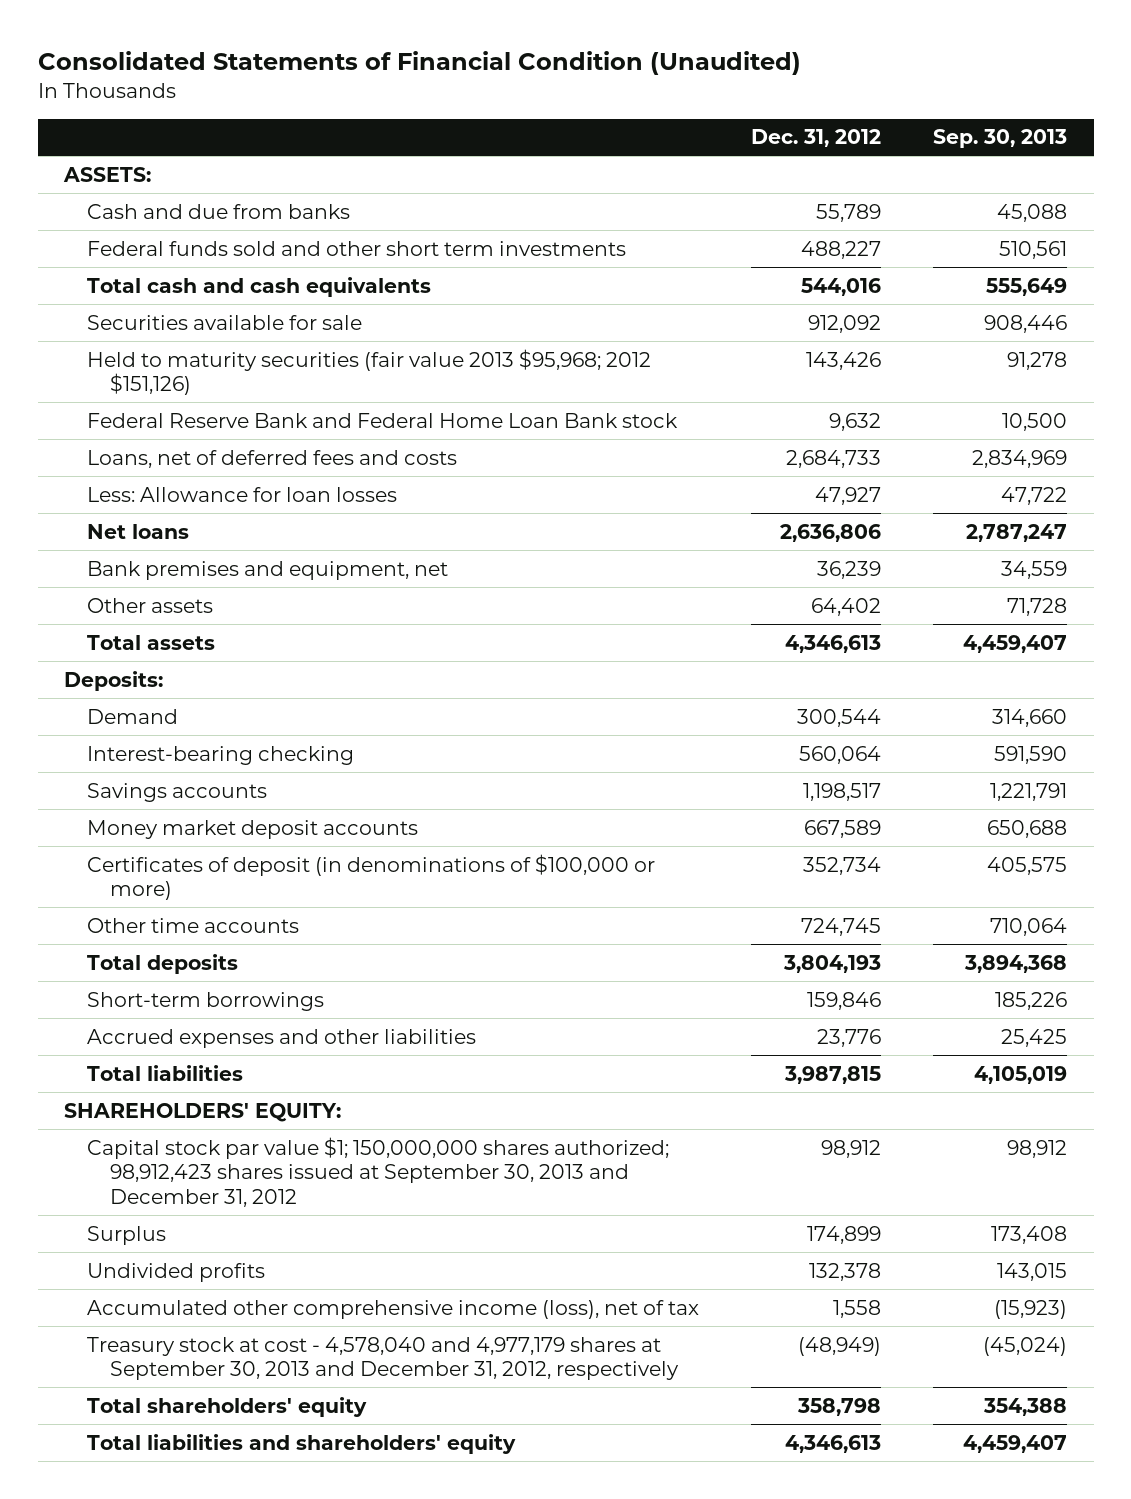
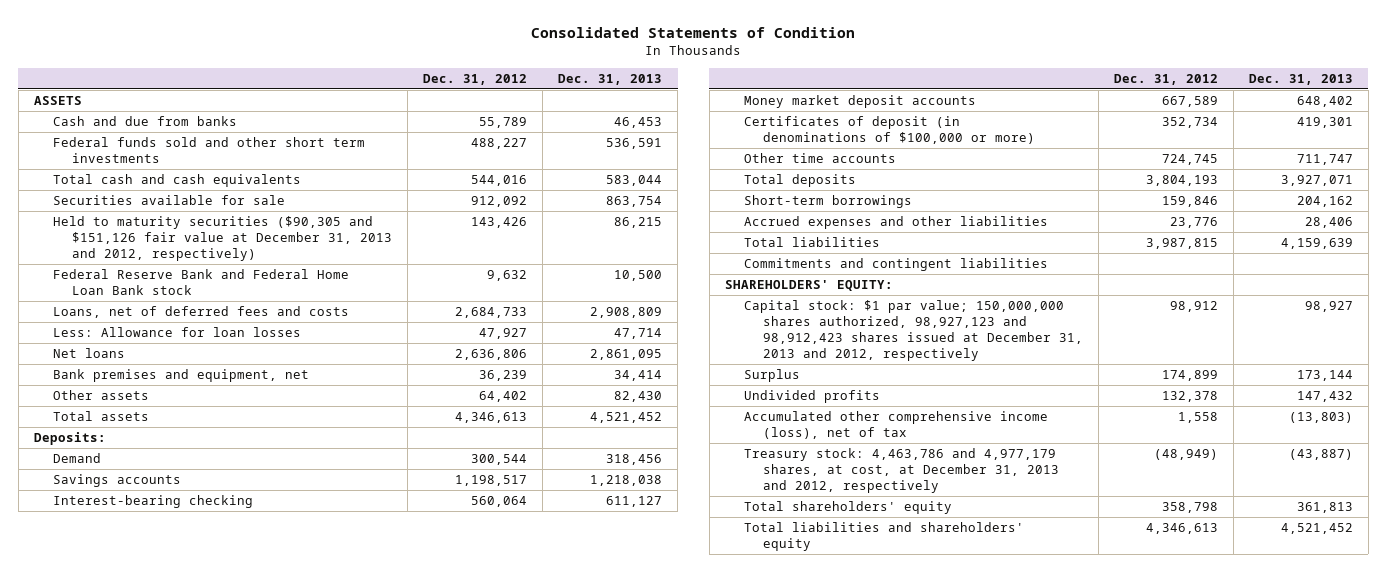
[37,50,801,75] Consolidated Statements of Financial Condition (Unaudited) -> [531,26,856,38] Consolidated Statements of Condition
[933,129,1068,149] Sep. 30, 2013 -> none
none -> [558,73,663,85] Dec. 31, 2013
[62,166,151,182] ASSETS: -> [33,96,82,106] ASSETS
[86,348,651,396] Held to maturity securities (fair value 2013 $95,968; 2012 $151,126) -> [53,216,393,262] Held to maturity securities ($90,305 and $151,126 fair value at December 31, 2013 and 2012, respectively)
[86,745,354,765] Interest-bearing checking -> [53,495,254,509] Interest-bearing checking
none -> [743,258,1048,272] Commitments and contingent liabilities
[86,1136,669,1208] Capital stock par value $1; 150,000,000 shares authorized; 98,912,423 shares issued at September 30, 2013 and December 31, 2012 -> [743,300,1084,362] Capital stock: $1 par value; 150,000,000 shares authorized, 98,927,123 and 98,912,423 shares issued at December 31, 2013 and 2012, respectively
[86,1336,679,1381] Treasury stock at cost - 4,578,040 and 4,977,179 shares at September 30, 2013 and December 31, 2012, respectively -> [743,448,1060,494] Treasury stock: 4,463,786 and 4,977,179 shares, at cost, at December 31, 2013 and 2012, respectively

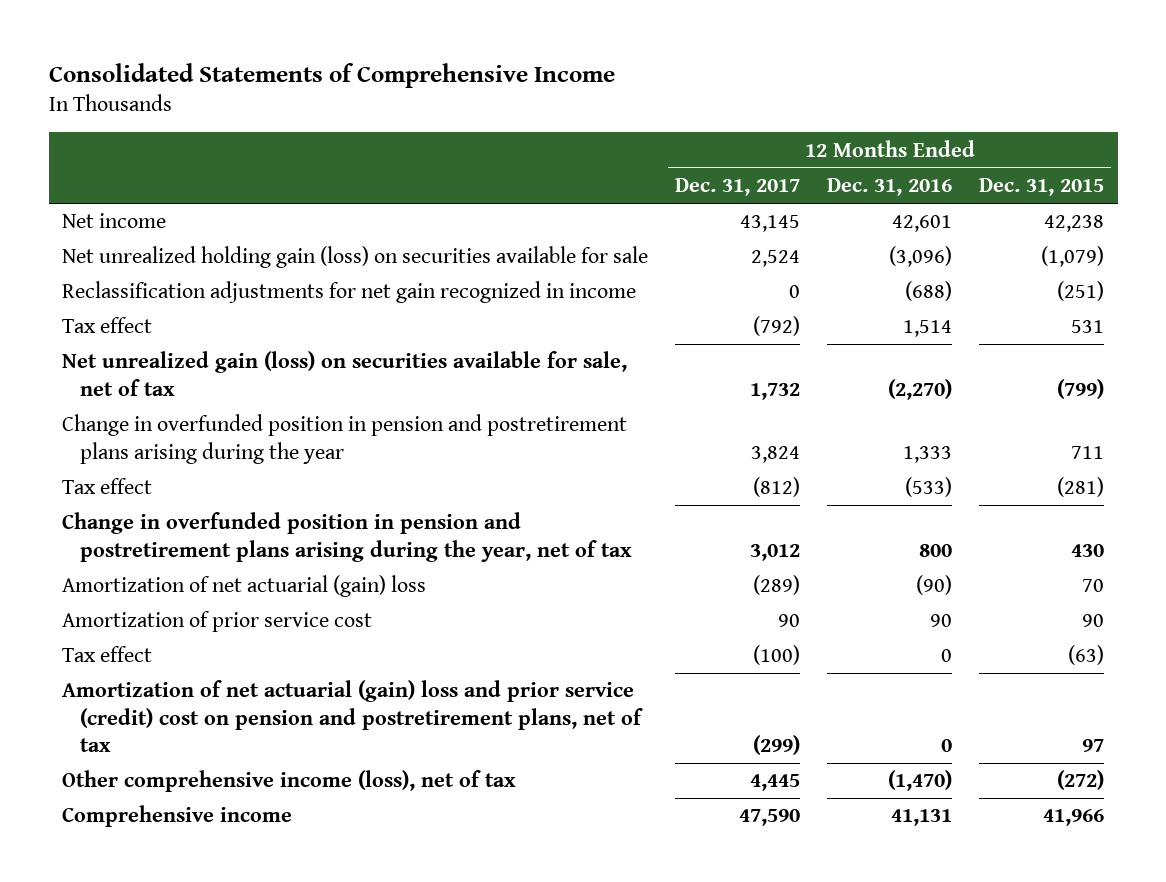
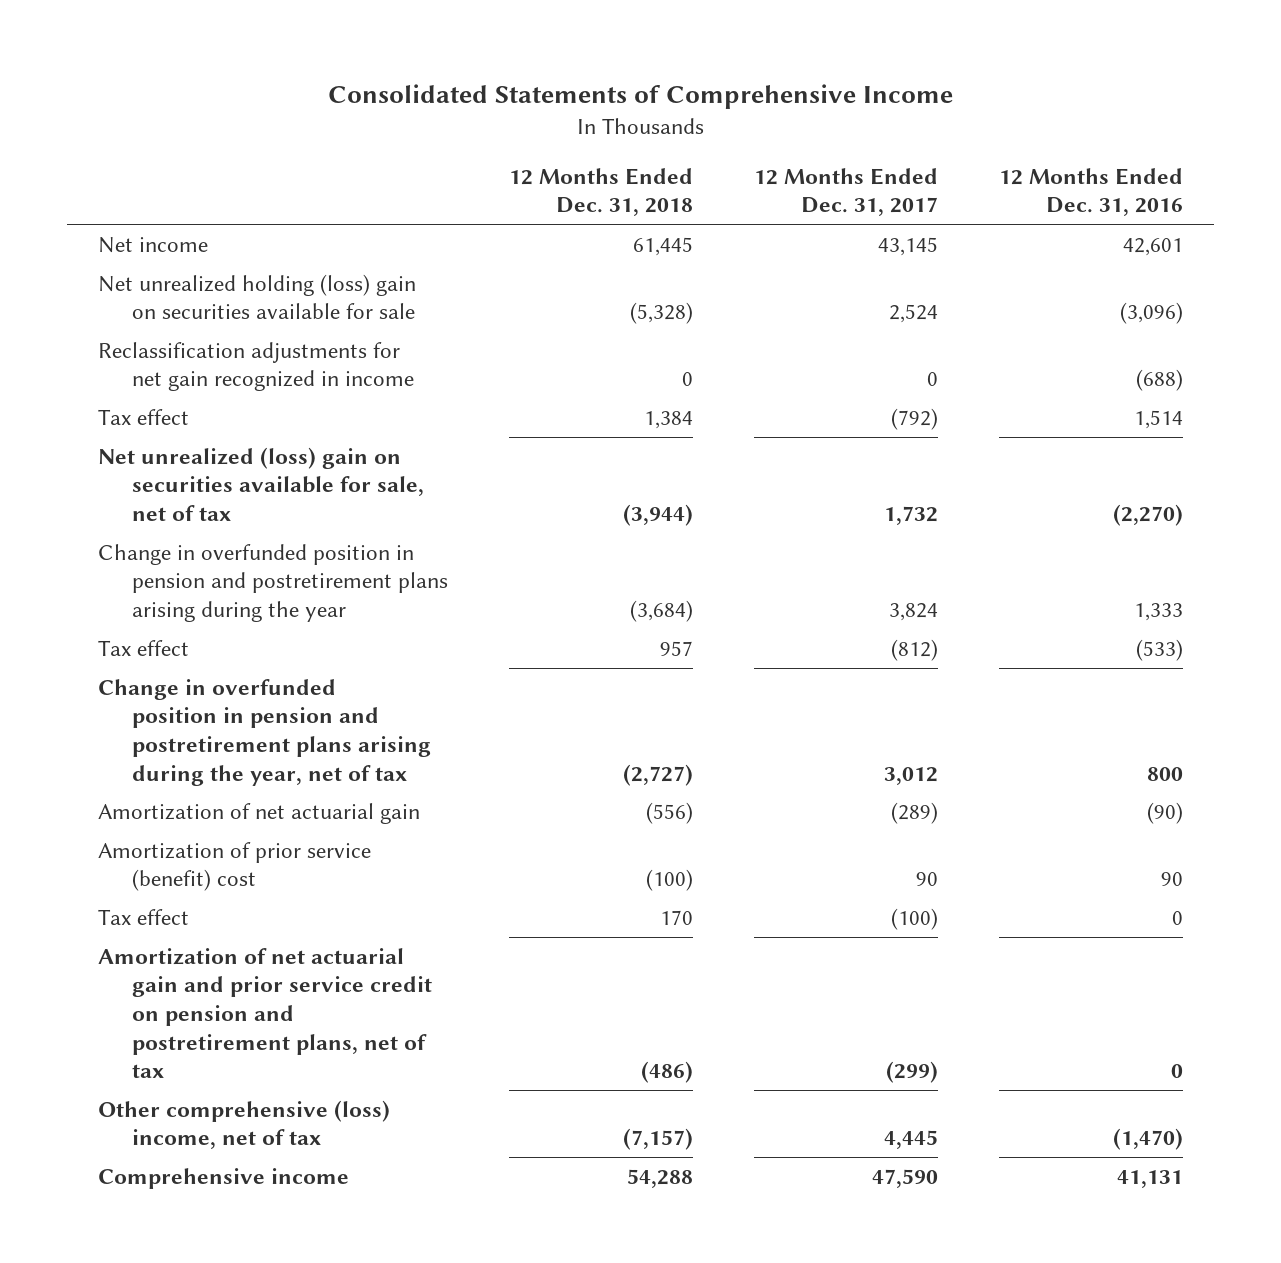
[979,178,1105,197] Dec. 31, 2015 -> none
none -> [509,167,694,217] 12 Months Ended Dec. 31, 2018
[62,246,649,269] Net unrealized holding gain (loss) on securities available for sale -> [97,273,416,320] Net unrealized holding (loss) gain on securities available for sale
[62,351,628,396] Net unrealized gain (loss) on securities available for sale, net of tax -> [97,446,425,521] Net unrealized (loss) gain on securities available for sale, net of tax
[62,575,427,598] Amortization of net actuarial (gain) loss -> [97,802,420,824] Amortization of net actuarial gain
[62,611,373,633] Amortization of prior service cost -> [97,841,371,892] Amortization of prior service (benefit) cost
[62,680,643,753] Amortization of net actuarial (gain) loss and prior service (credit) cost on pension and postretirement plans, net of tax -> [97,947,433,1079] Amortization of net actuarial gain and prior service credit on pension and postretirement plans, net of tax
[62,770,517,793] Other comprehensive income (loss), net of tax -> [97,1099,390,1150] Other comprehensive (loss) income, net of tax

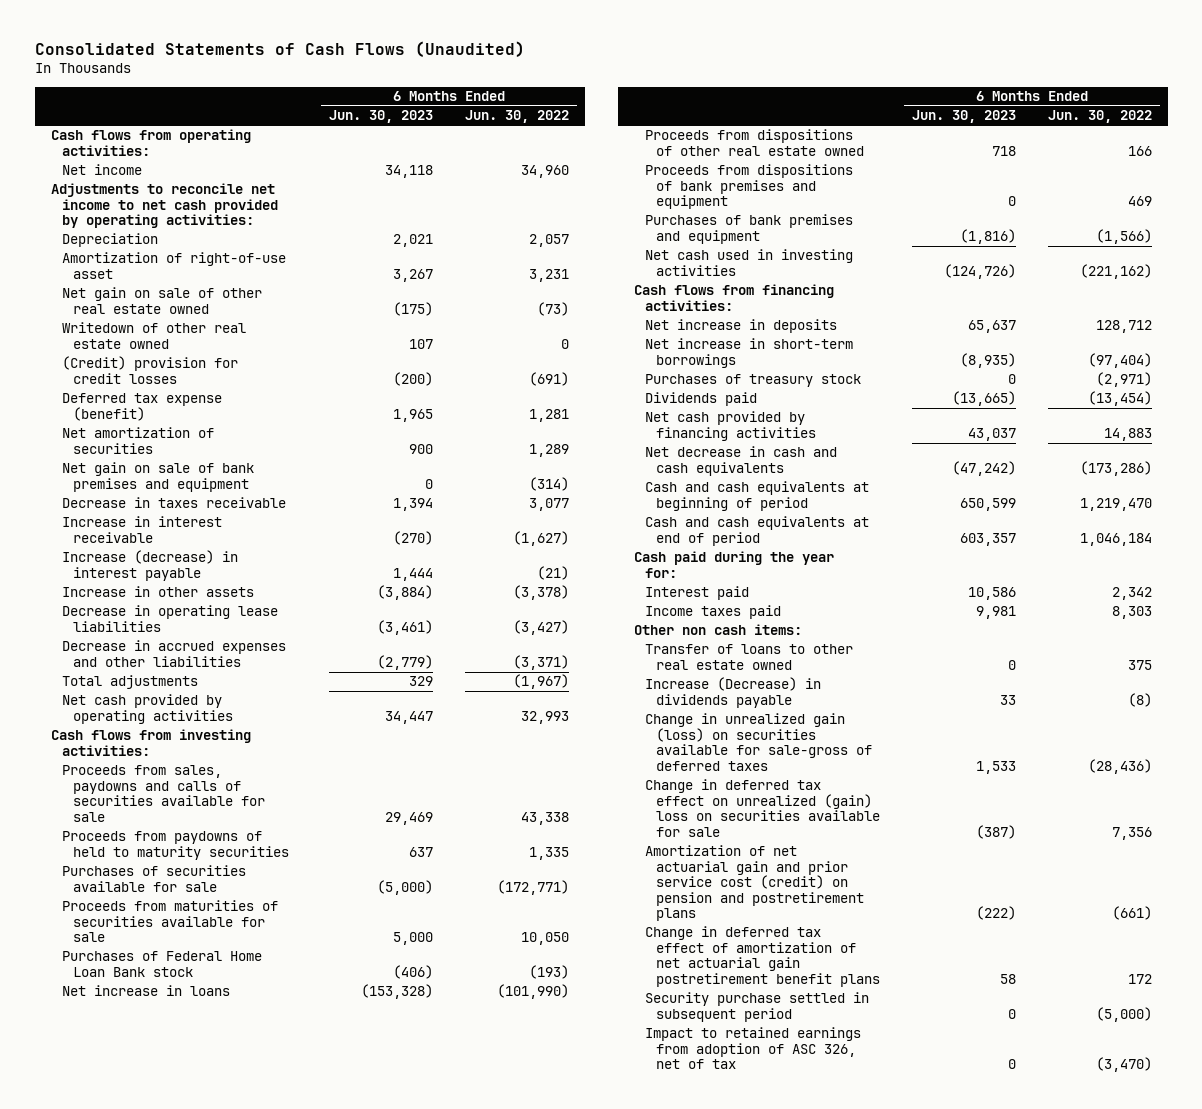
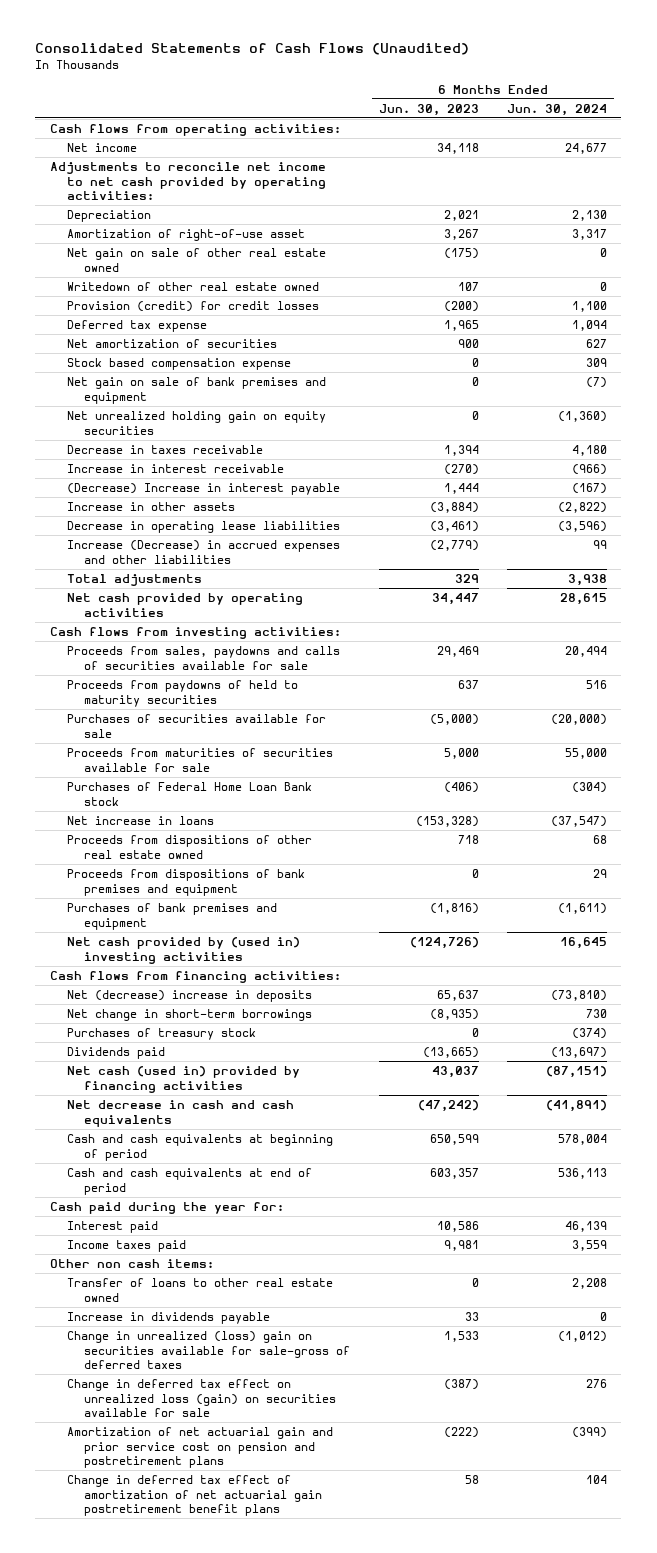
[464,110,569,124] Jun. 30, 2022 -> none
none -> [506,103,607,116] Jun. 30, 2024
[61,356,238,384] (Credit) provision for credit losses -> [66,300,319,312] Provision (credit) for credit losses
[61,393,222,421] Deferred tax expense (benefit) -> [66,319,207,332] Deferred tax expense
none -> [66,357,291,370] Stock based compensation expense
none -> [66,410,326,435] Net unrealized holding gain on equity securities
[61,550,238,581] Increase (decrease) in interest payable -> [66,482,340,495] (Decrease) Increase in interest payable
[61,640,286,667] Decrease in accrued expenses and other liabilities -> [66,539,340,564] Increase (Decrease) in accrued expenses and other liabilities
[644,249,853,276] Net cash used in investing activities -> [66,936,300,964] Net cash provided by (used in) investing activities
[644,319,837,334] Net increase in deposits -> [66,989,312,1002] Net (decrease) increase in deposits
[644,338,853,368] Net increase in short-term borrowings -> [66,1008,312,1021] Net change in short-term borrowings
[644,411,817,441] Net cash provided by financing activities -> [66,1065,300,1093] Net cash (used in) provided by financing activities
[644,677,821,708] Increase (Decrease) in dividends payable -> [66,1311,270,1324] Increase in dividends payable
[644,713,873,771] Change in unrealized gain (loss) on securities available for sale-gross of deferred taxes -> [66,1330,351,1370] Change in unrealized (loss) gain on securities available for sale-gross of deferred taxes
[644,779,881,837] Change in deferred tax effect on unrealized (gain) loss on securities available for sale -> [66,1378,337,1418] Change in deferred tax effect on unrealized loss (gain) on securities available for sale
[644,845,865,922] Amortization of net actuarial gain and prior service cost (credit) on pension and postretirement plans -> [66,1426,333,1469] Amortization of net actuarial gain and prior service cost on pension and postretirement plans
[644,992,869,1022] Security purchase settled in subsequent period -> none
[644,1027,861,1070] Impact to retained earnings from adoption of ASC 326, net of tax -> none

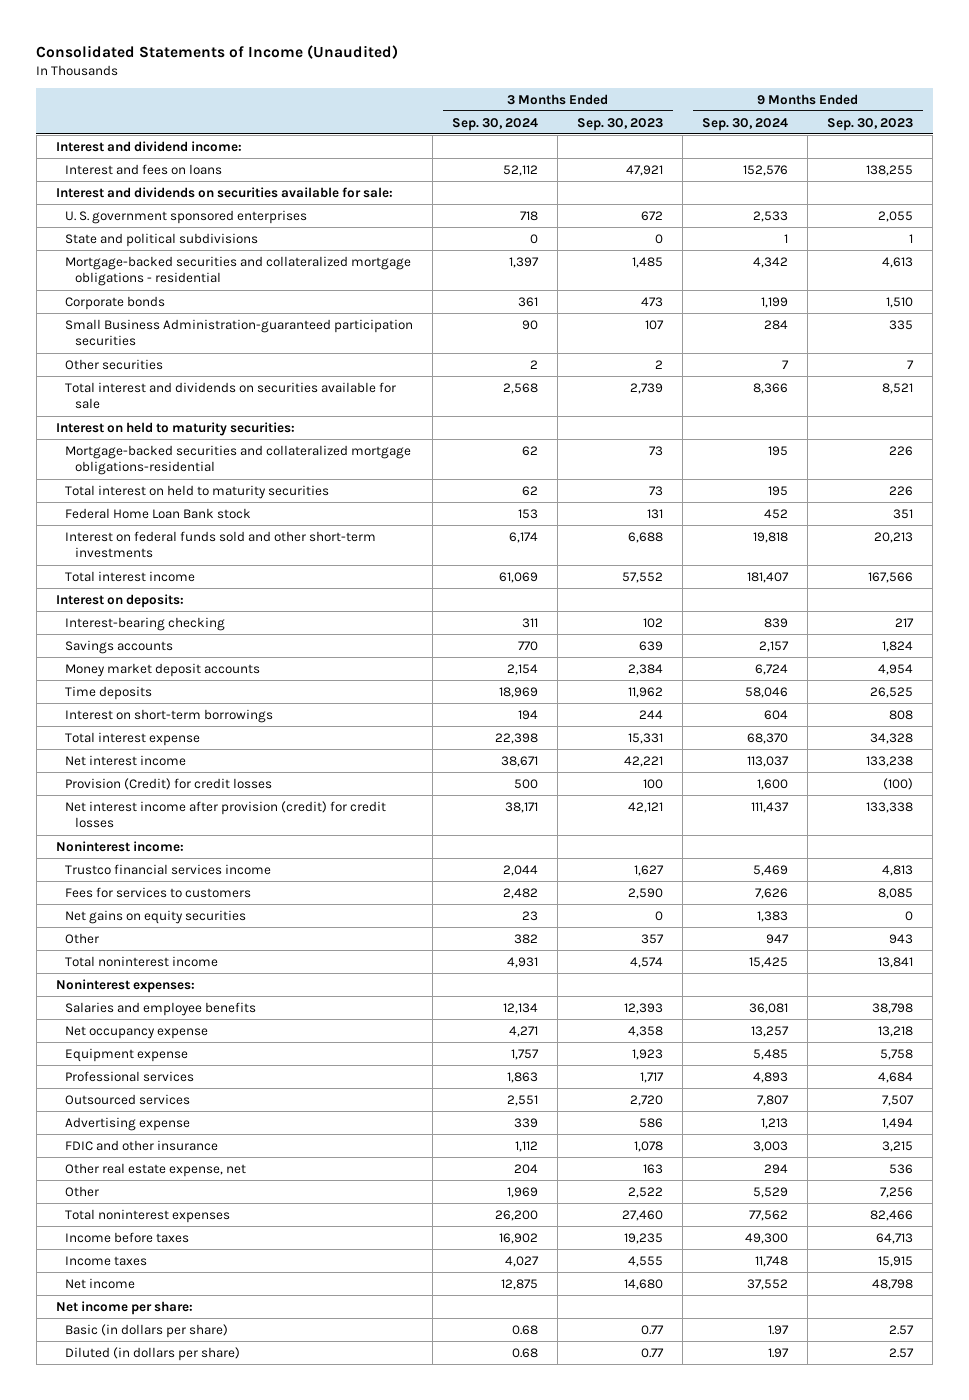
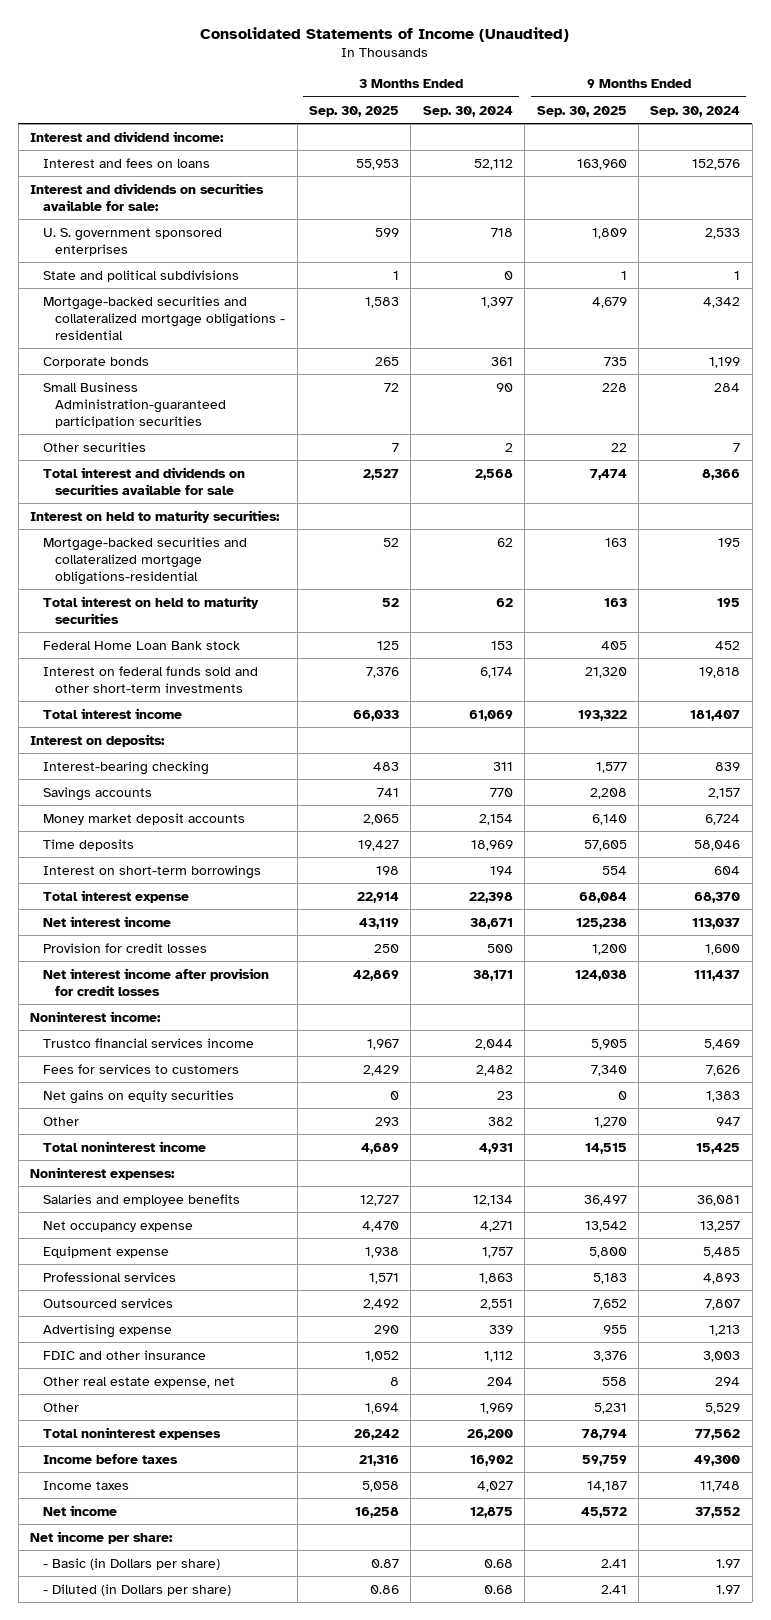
[577,117,664,131] Sep. 30, 2023 -> none
[827,117,914,131] Sep. 30, 2023 -> none
none -> [309,105,400,117] Sep. 30, 2025
none -> [536,105,627,117] Sep. 30, 2025
[65,777,273,790] Provision (Credit) for credit losses -> [42,942,207,953] Provision for credit losses
[65,800,387,829] Net interest income after provision (credit) for credit losses -> [42,967,269,996] Net interest income after provision for credit losses
[65,1323,229,1338] Basic (in dollars per share) -> [42,1557,220,1570] - Basic (in Dollars per share)
[65,1346,241,1361] Diluted (in dollars per share) -> [42,1583,231,1596] - Diluted (in Dollars per share)

